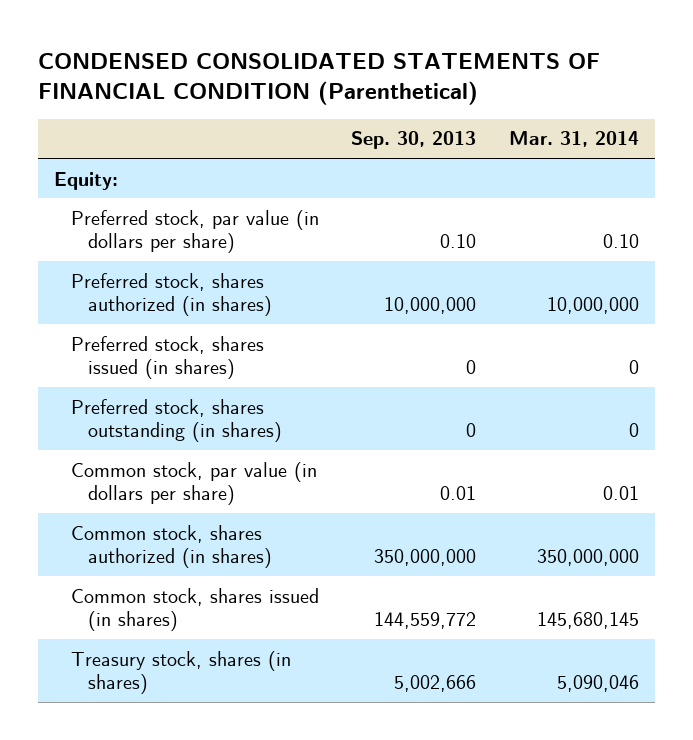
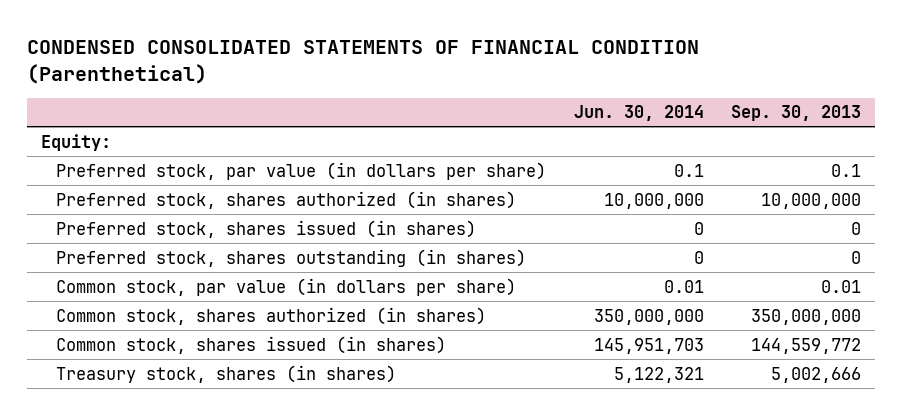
[508,131,639,148] Mar. 31, 2014 -> none
none -> [573,105,704,122] Jun. 30, 2014
[440,234,477,249] 0.10 -> [831,163,862,177] 0.1

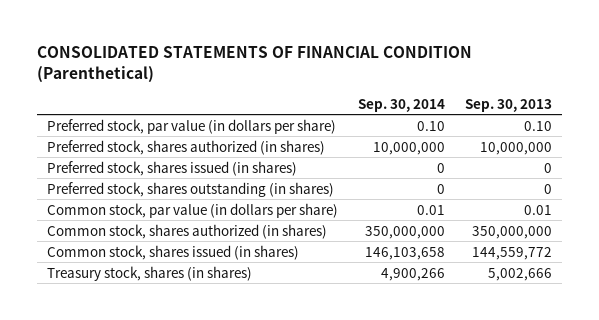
[27,40,700,84] CONDENSED CONSOLIDATED STATEMENTS OF FINANCIAL CONDITION (Parenthetical) -> [37,46,473,84] CONSOLIDATED STATEMENTS OF FINANCIAL CONDITION (Parenthetical)
[573,105,704,122] Jun. 30, 2014 -> none
none -> [357,98,445,112] Sep. 30, 2014
[41,133,112,151] Equity: -> none
[831,163,862,177] 0.1 -> [523,120,552,131] 0.10

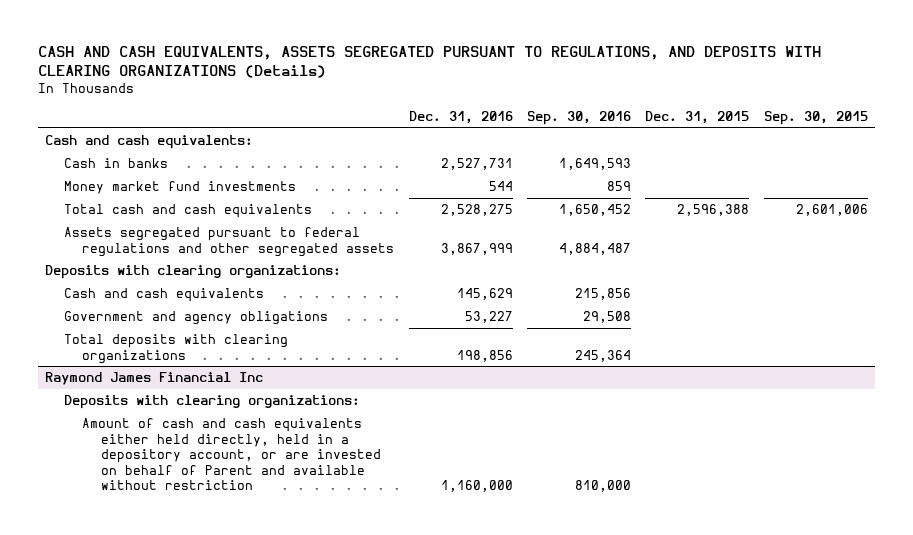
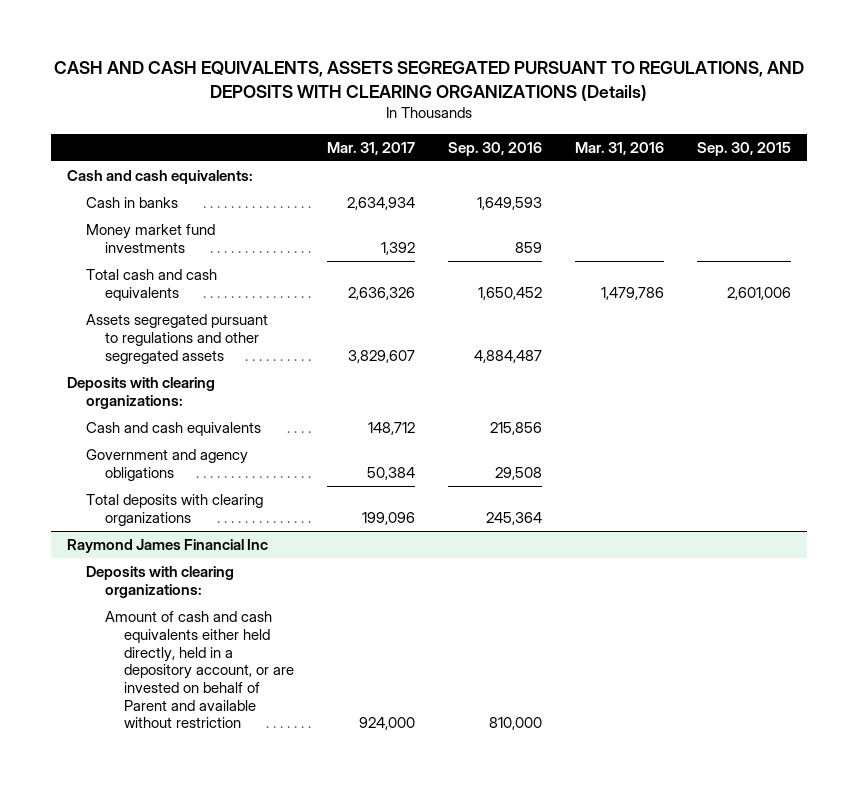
[408,110,513,124] Dec. 31, 2016 -> none
[645,110,750,124] Dec. 31, 2015 -> none
none -> [327,141,416,155] Mar. 31, 2017
none -> [574,141,664,155] Mar. 31, 2016
[63,226,395,257] Assets segregated pursuant to federal regulations and other segregated assets -> [86,314,269,364] Assets segregated pursuant to regulations and other segregated assets

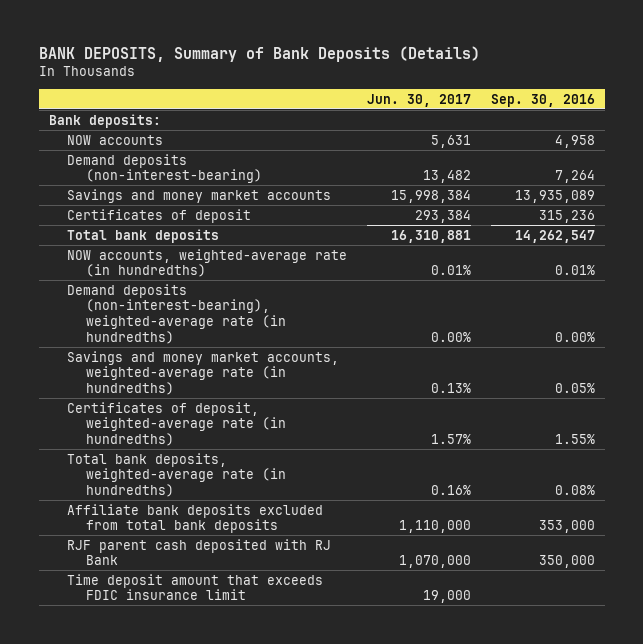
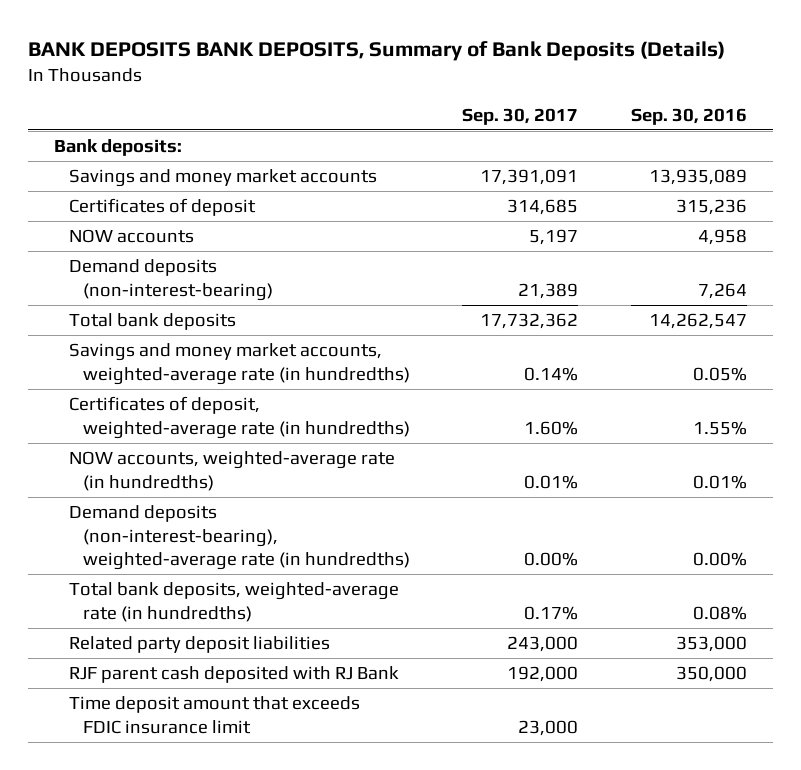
[38,45,480,62] BANK DEPOSITS, Summary of Bank Deposits (Details) -> [27,41,725,62] BANK DEPOSITS BANK DEPOSITS, Summary of Bank Deposits (Details)
[366,93,471,107] Jun. 30, 2017 -> none
none -> [462,107,579,125] Sep. 30, 2017
[67,134,164,145] NOW accounts -> [68,229,194,244] NOW accounts
[67,153,262,184] Demand deposits (non-interest-bearing) -> [68,259,274,301] Demand deposits (non-interest-bearing)
[67,248,348,278] NOW accounts, weighted-average rate (in hundredths) -> [68,451,395,491] NOW accounts, weighted-average rate (in hundredths)
[67,283,286,344] Demand deposits (non-interest-bearing), weighted-average rate (in hundredths) -> [68,505,411,570] Demand deposits (non-interest-bearing), weighted-average rate (in hundredths)
[67,503,324,534] Affiliate bank deposits excluded from total bank deposits -> [68,636,330,654] Related party deposit liabilities

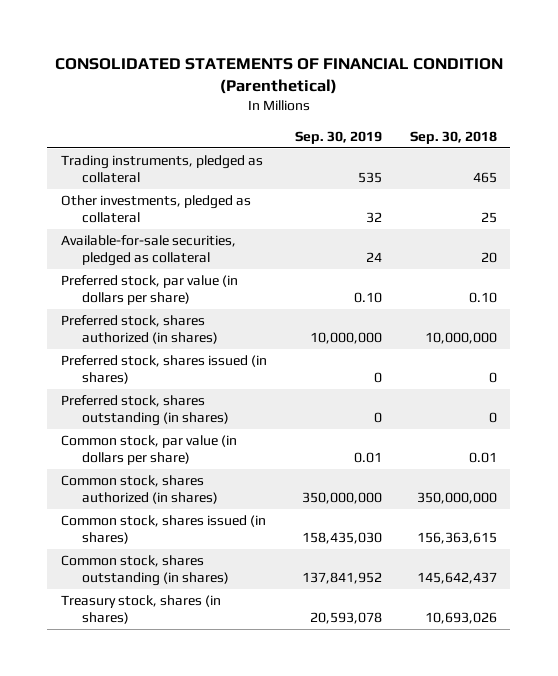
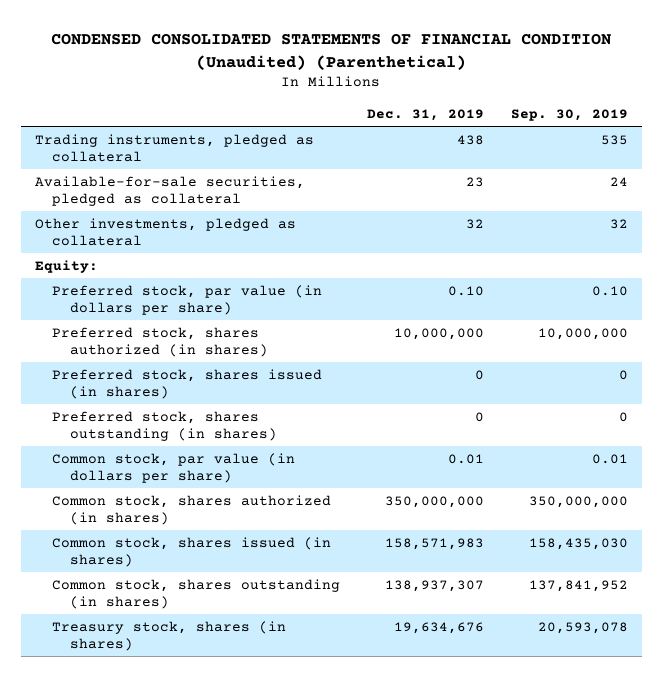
[54,58,503,95] CONSOLIDATED STATEMENTS OF FINANCIAL CONDITION (Parenthetical) -> [51,32,612,70] CONDENSED CONSOLIDATED STATEMENTS OF FINANCIAL CONDITION (Unaudited) (Parenthetical)
[409,130,497,144] Sep. 30, 2018 -> none
none -> [367,108,485,121] Dec. 31, 2019
[61,195,252,223] Other investments, pledged as collateral -> [34,217,296,246] Other investments, pledged as collateral
none -> [34,259,98,273] Equity:

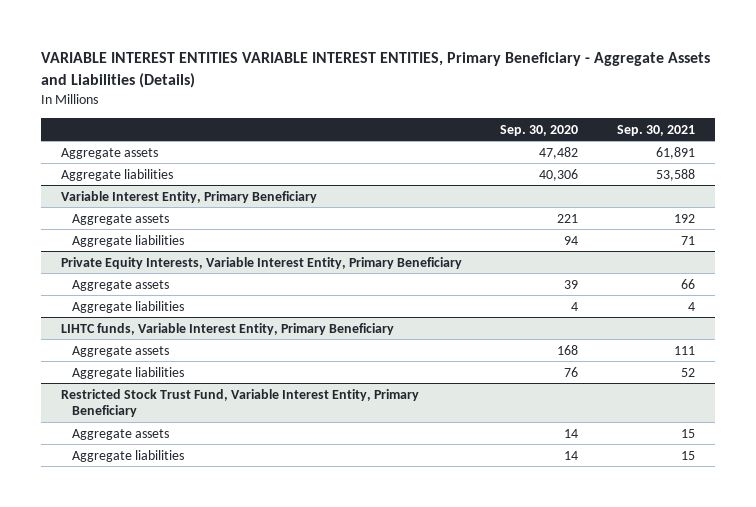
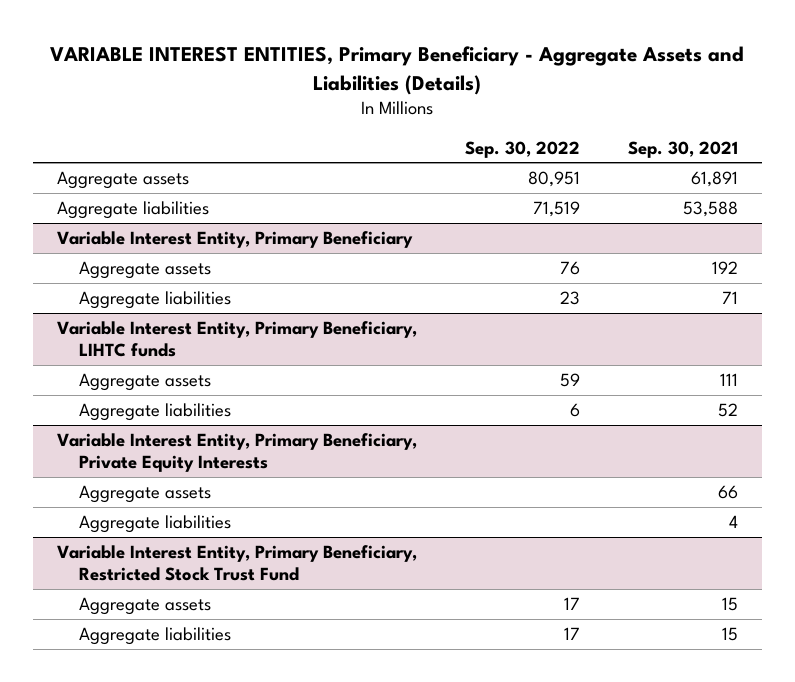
[41,52,711,88] VARIABLE INTEREST ENTITIES VARIABLE INTEREST ENTITIES, Primary Beneficiary - Aggregate Assets and Liabilities (Details) -> [50,46,745,95] VARIABLE INTEREST ENTITIES, Primary Beneficiary - Aggregate Assets and Liabilities (Details)
[500,124,579,136] Sep. 30, 2020 -> none
none -> [464,140,580,158] Sep. 30, 2022
[60,256,462,269] Private Equity Interests, Variable Interest Entity, Primary Beneficiary -> none
[72,279,170,291] Aggregate assets -> none
[72,300,185,313] Aggregate liabilities -> none
[60,322,394,335] LIHTC funds, Variable Interest Entity, Primary Beneficiary -> [56,320,417,358] Variable Interest Entity, Primary Beneficiary, LIHTC funds
none -> [56,432,417,473] Variable Interest Entity, Primary Beneficiary, Private Equity Interests
none -> [78,484,211,503] Aggregate assets
none -> [78,514,231,533] Aggregate liabilities
[60,388,419,418] Restricted Stock Trust Fund, Variable Interest Entity, Primary Beneficiary -> [56,544,417,582] Variable Interest Entity, Primary Beneficiary, Restricted Stock Trust Fund

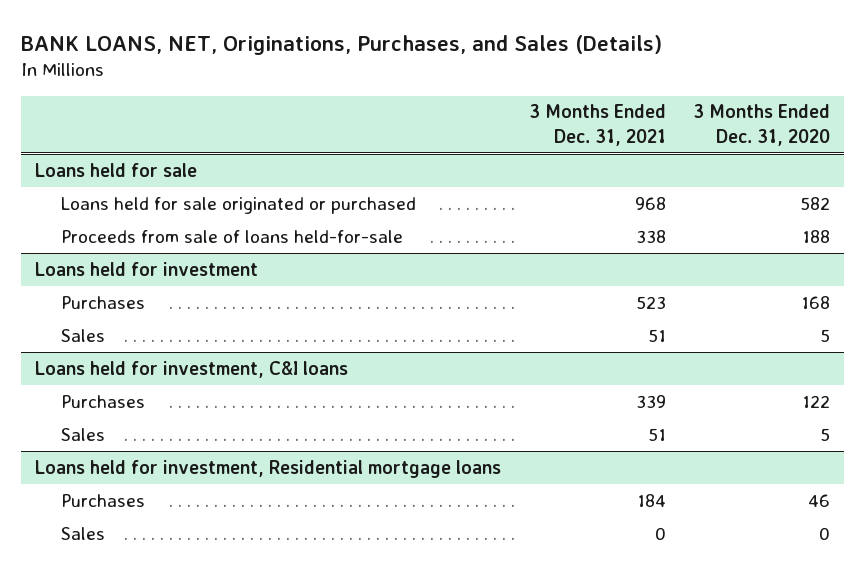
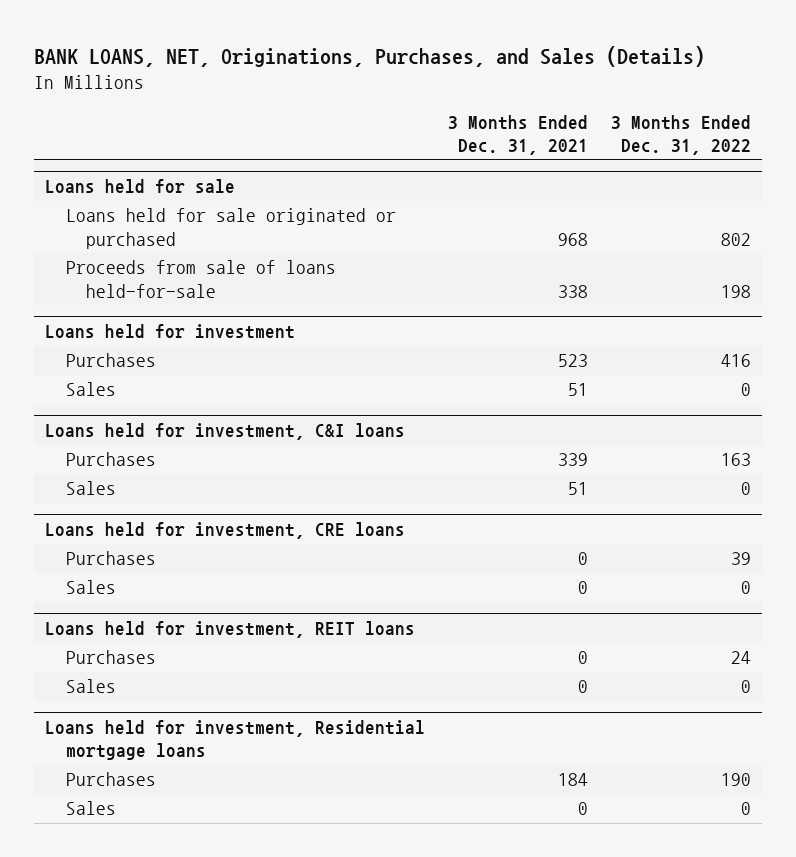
[693,104,831,146] 3 Months Ended Dec. 31, 2020 -> none
none -> [610,114,751,155] 3 Months Ended Dec. 31, 2022
none -> [45,522,406,540] Loans held for investment, CRE loans
none -> [65,551,156,566] Purchases
none -> [65,580,116,595] Sales
none -> [45,621,416,639] Loans held for investment, REIT loans
none -> [65,650,156,665] Purchases
none -> [65,679,116,694] Sales

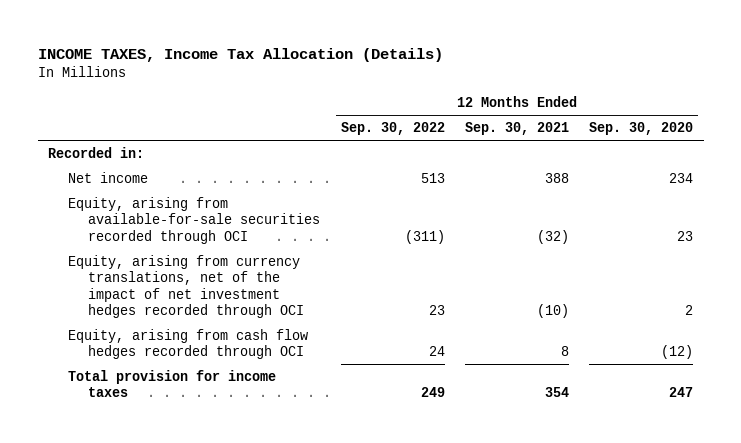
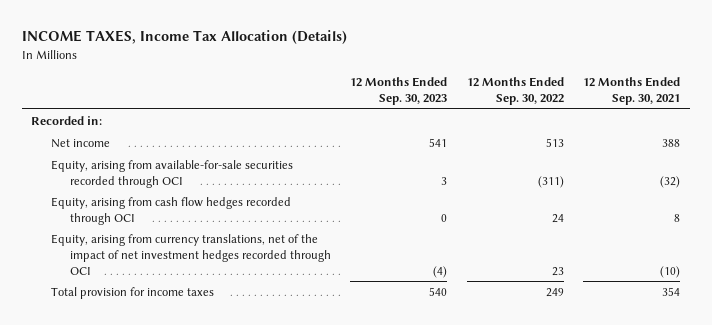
[589,122,694,136] Sep. 30, 2020 -> none
none -> [350,77,448,106] 12 Months Ended Sep. 30, 2023
[68,254,305,319] Equity, arising from currency translations, net of the impact of net investment hedges recorded through OCI -> [50,233,331,275] Equity, arising from currency translations, net of the impact of net investment hedges recorded through OCI

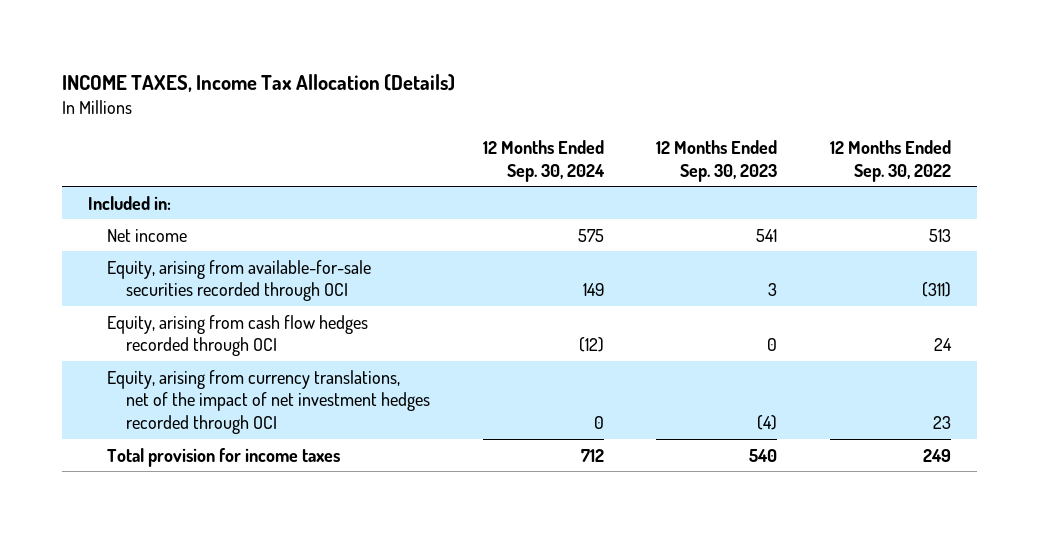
[583,77,681,106] 12 Months Ended Sep. 30, 2021 -> none
none -> [482,139,605,182] 12 Months Ended Sep. 30, 2024
[31,115,103,125] Recorded in: -> [88,195,172,210] Included in:

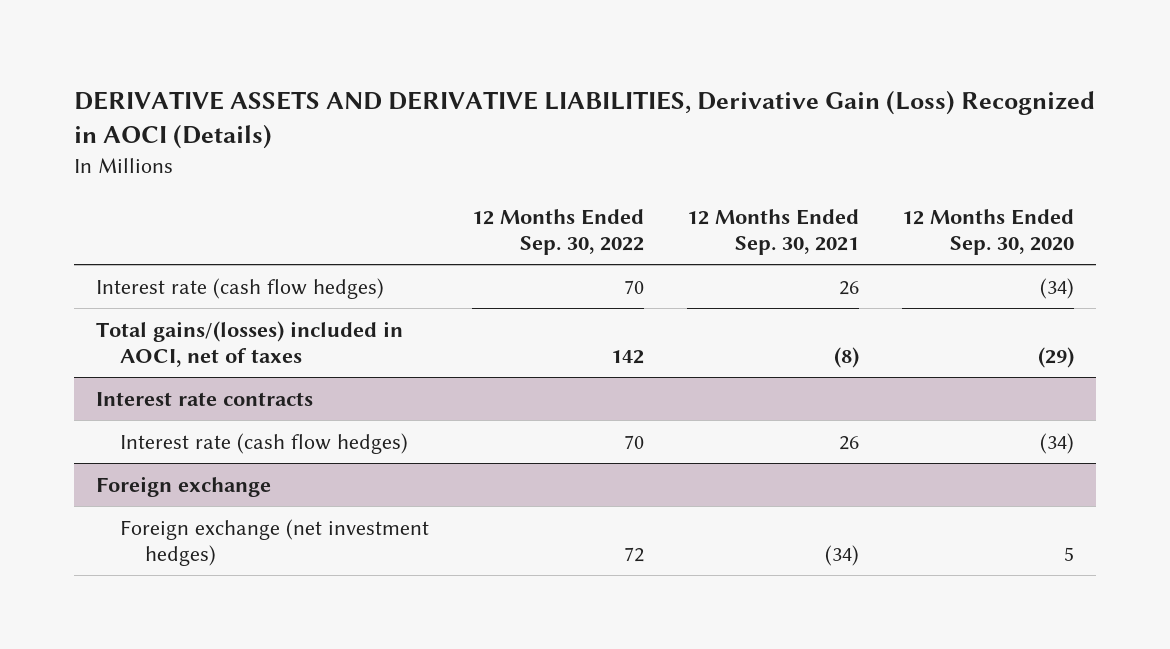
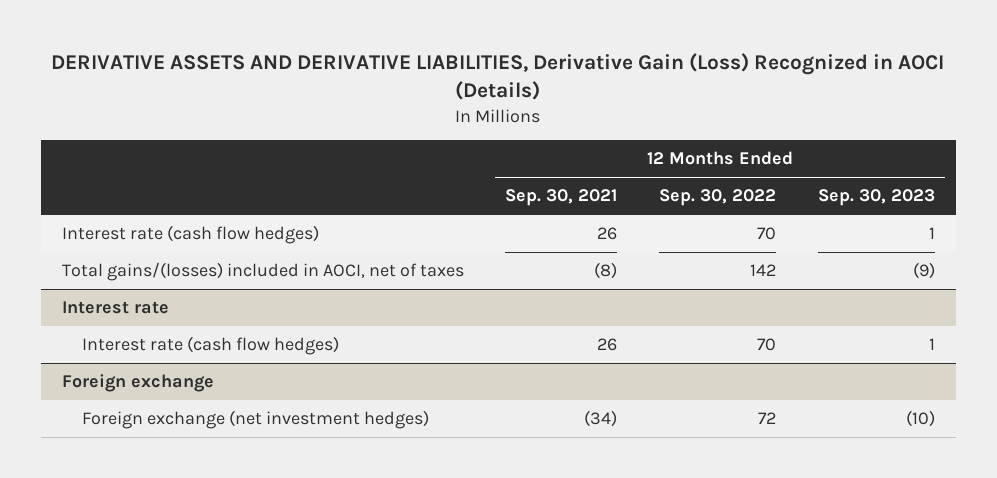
[902,208,1075,256] 12 Months Ended Sep. 30, 2020 -> none
none -> [817,189,935,207] Sep. 30, 2023
[95,391,313,406] Interest rate contracts -> [61,301,169,315] Interest rate

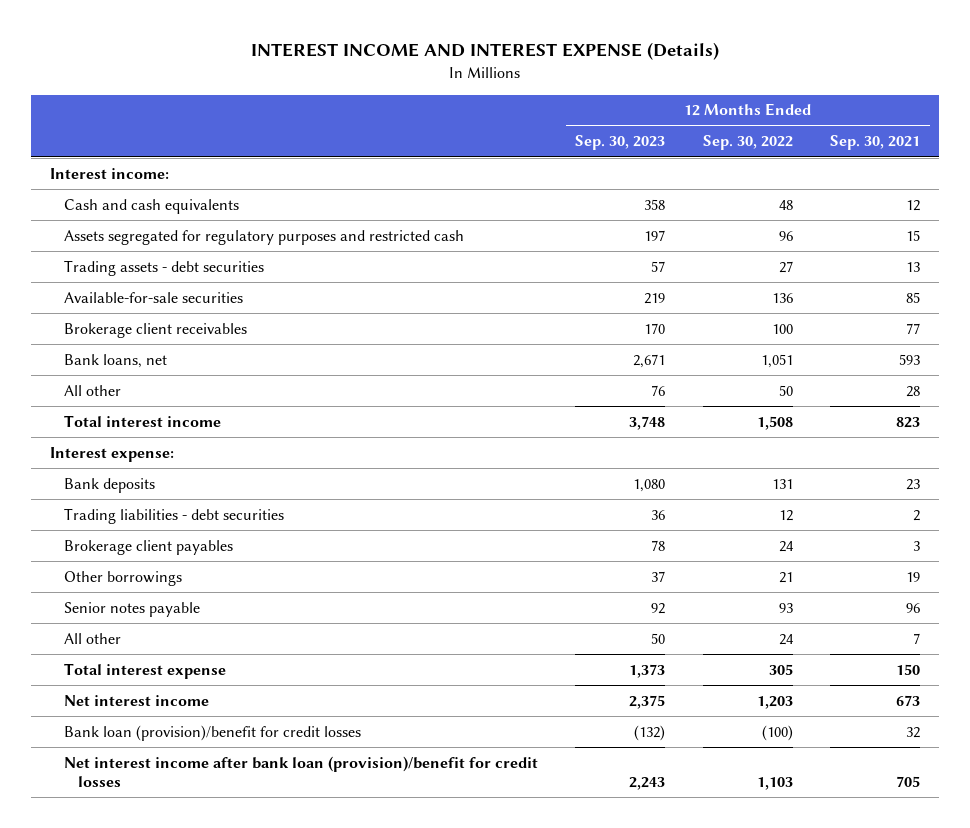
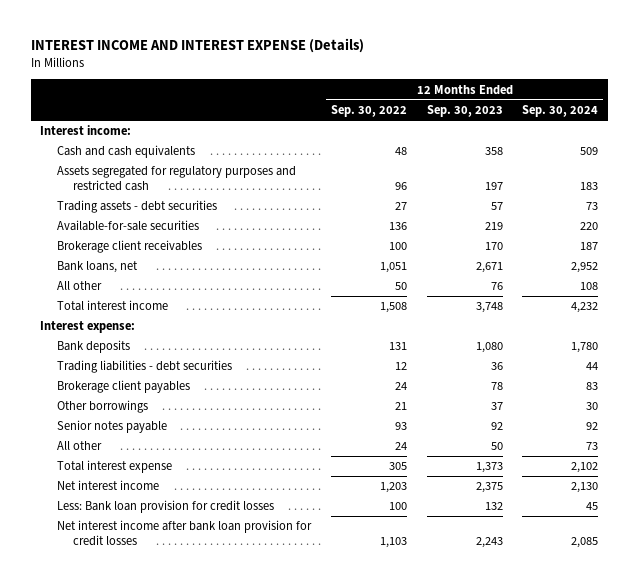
[830,135,921,151] Sep. 30, 2021 -> none
none -> [522,105,599,118] Sep. 30, 2024
[64,724,362,741] Bank loan (provision)/benefit for credit losses -> [56,500,274,514] Less: Bank loan provision for credit losses
[634,724,666,741] (132) -> [484,502,503,511] 132
[761,724,793,741] (100) -> [388,502,407,511] 100
[64,755,539,787] Net interest income after bank loan (provision)/benefit for credit losses -> [56,520,312,547] Net interest income after bank loan provision for credit losses

